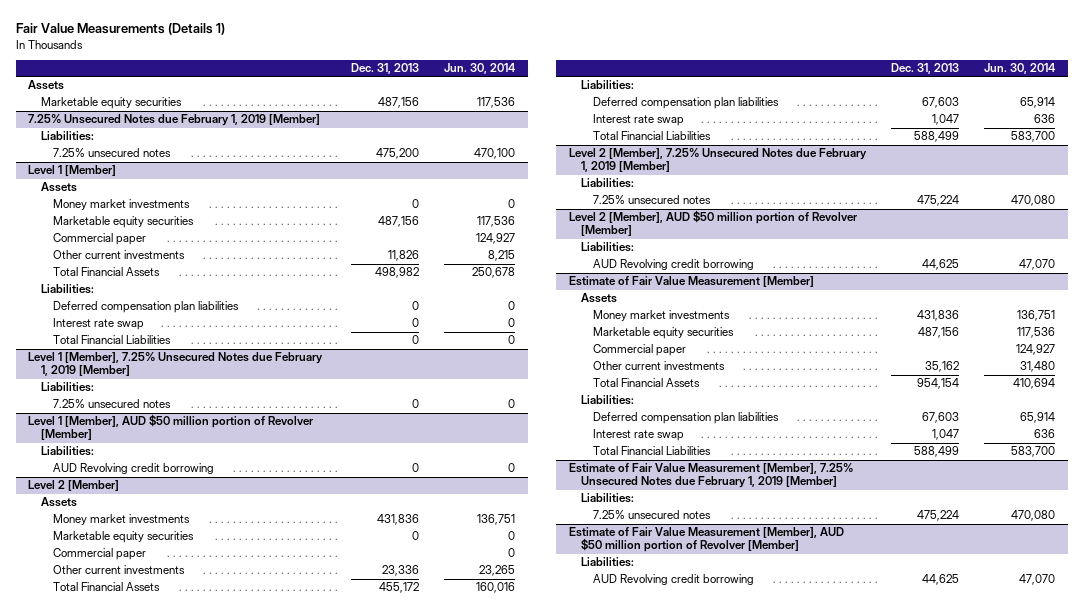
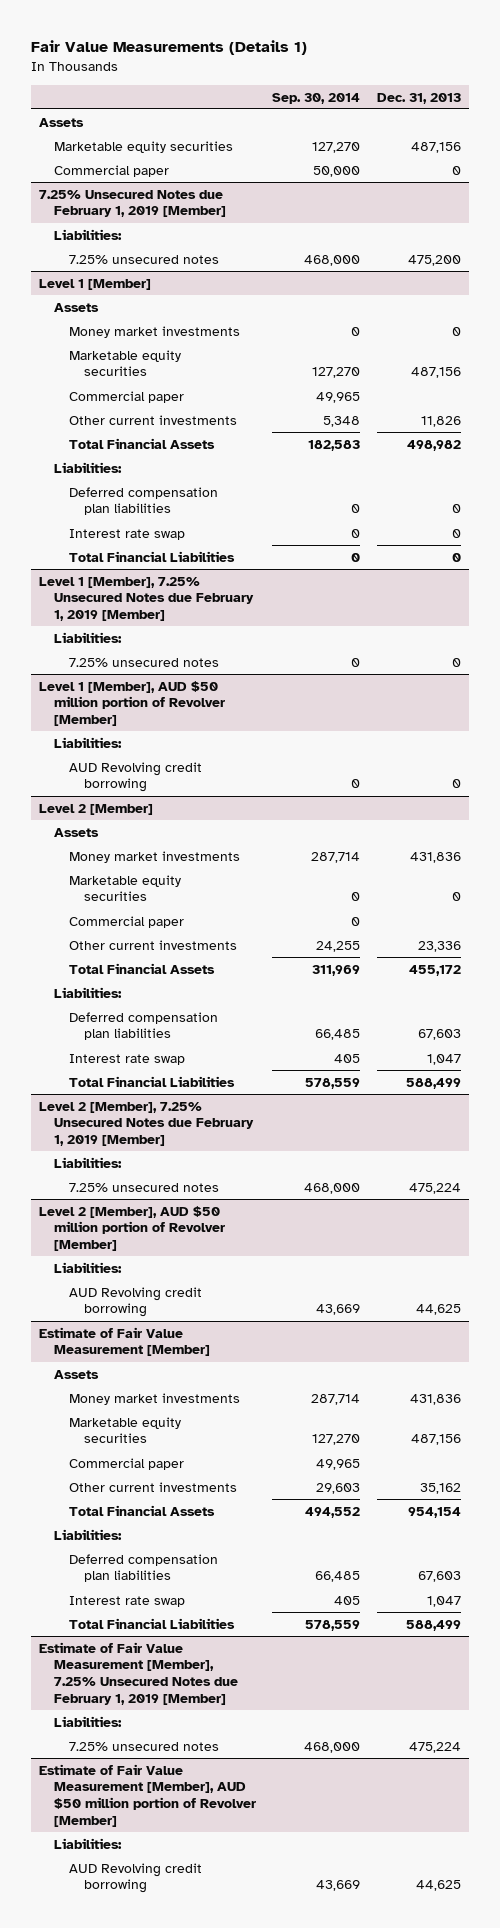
[444,63,517,75] Jun. 30, 2014 -> none
none -> [272,92,361,104] Sep. 30, 2014
none -> [54,164,170,177] Commercial paper

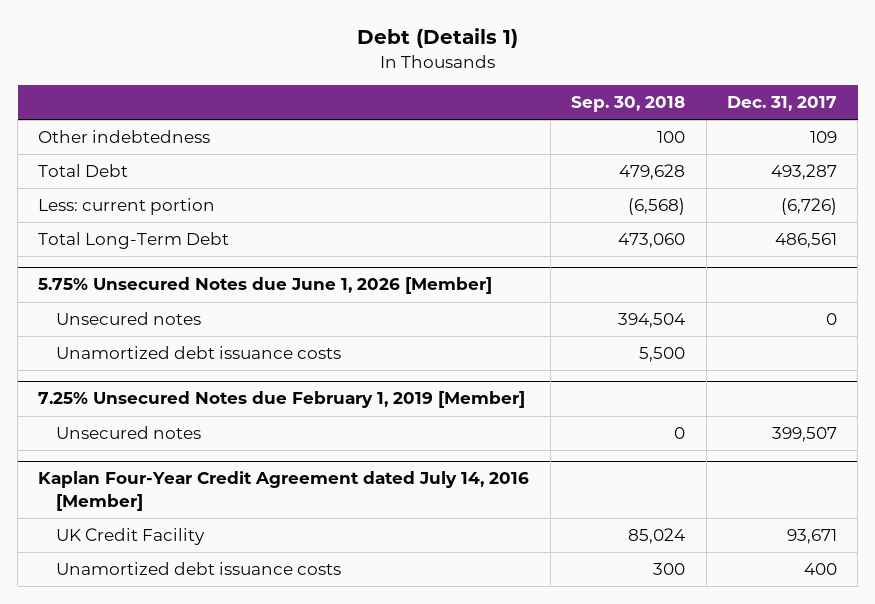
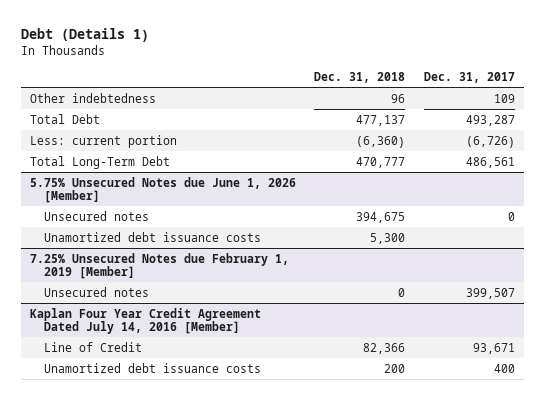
[571,96,686,113] Sep. 30, 2018 -> none
none -> [314,71,406,83] Dec. 31, 2018
[38,471,530,511] Kaplan Four-Year Credit Agreement dated July 14, 2016 [Member] -> [29,307,261,335] Kaplan Four Year Credit Agreement Dated July 14, 2016 [Member]
[55,528,205,546] UK Credit Facility -> [44,341,143,352] Line of Credit

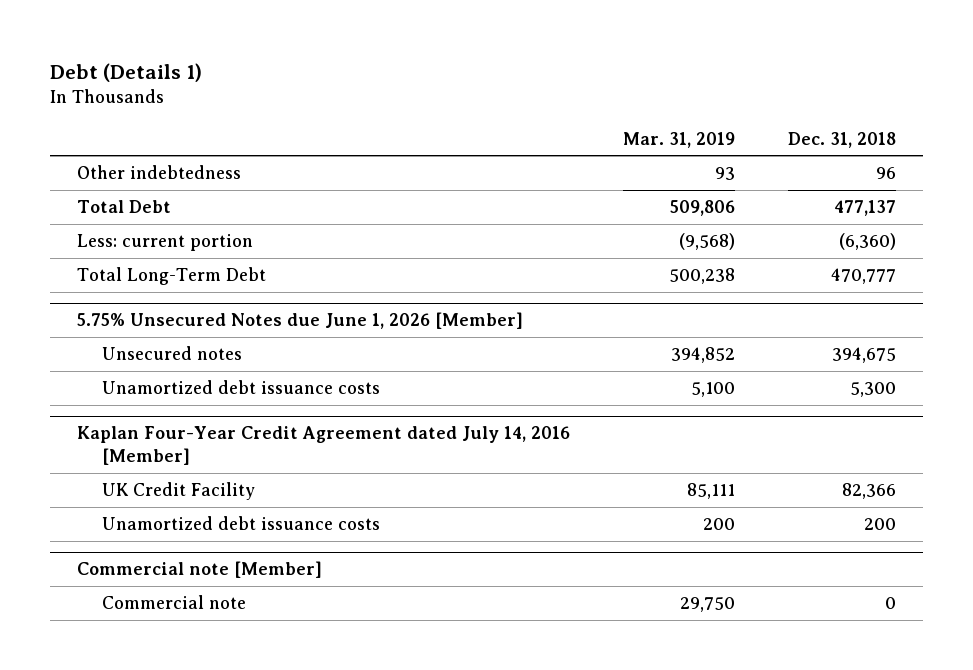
[423,71,515,83] Dec. 31, 2017 -> none
none -> [623,131,736,148] Mar. 31, 2019
[29,252,289,280] 7.25% Unsecured Notes due February 1, 2019 [Member] -> none
[44,286,150,297] Unsecured notes -> none
[29,307,261,335] Kaplan Four Year Credit Agreement Dated July 14, 2016 [Member] -> [76,426,570,466] Kaplan Four-Year Credit Agreement dated July 14, 2016 [Member]
[44,341,143,352] Line of Credit -> [101,482,255,501] UK Credit Facility
none -> [76,561,322,579] Commercial note [Member]
none -> [101,595,246,610] Commercial note

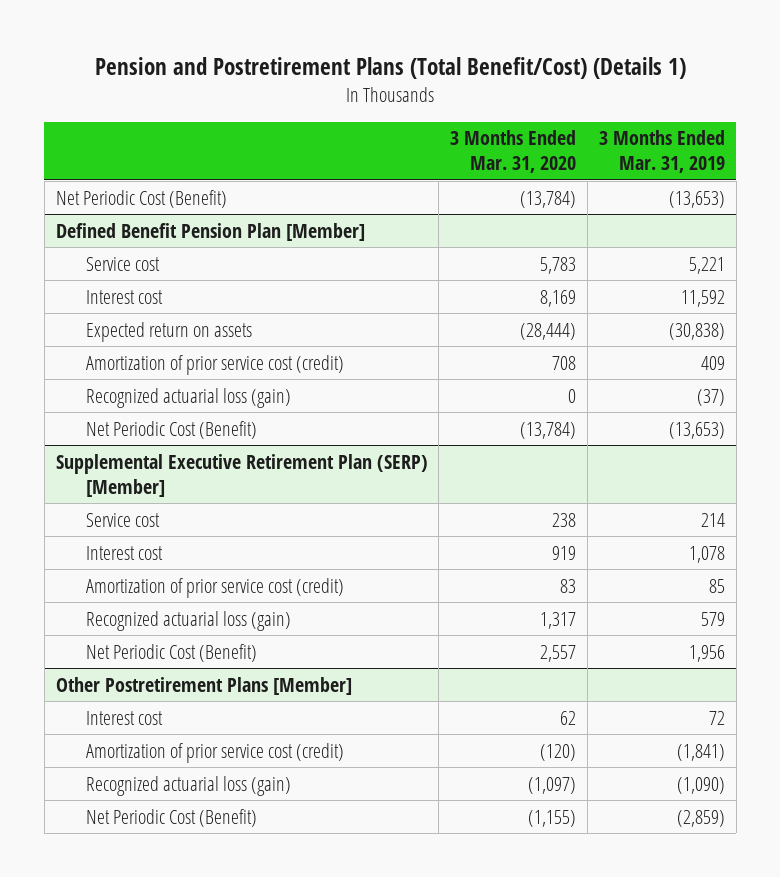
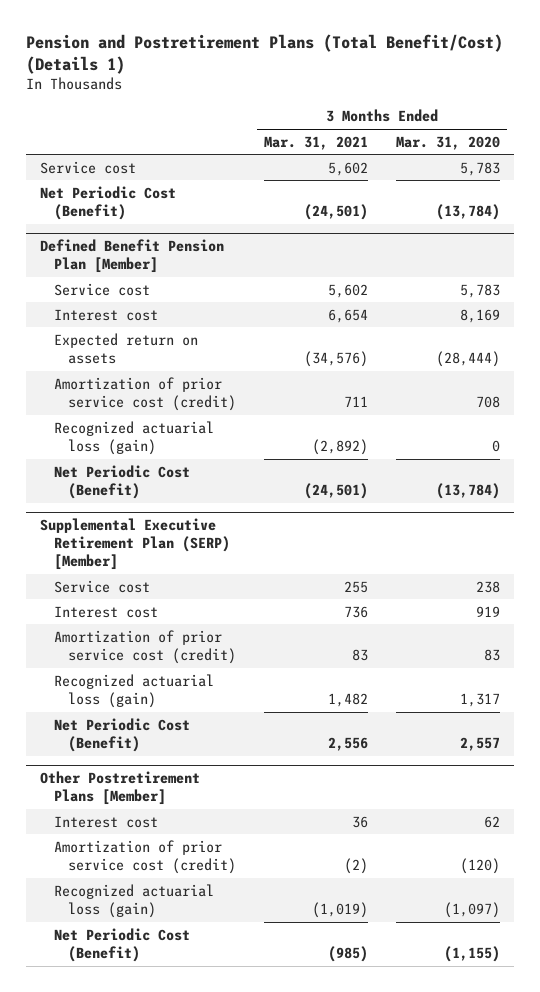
[598,130,725,174] 3 Months Ended Mar. 31, 2019 -> none
none -> [264,135,369,150] Mar. 31, 2021
none -> [39,160,136,174] Service cost

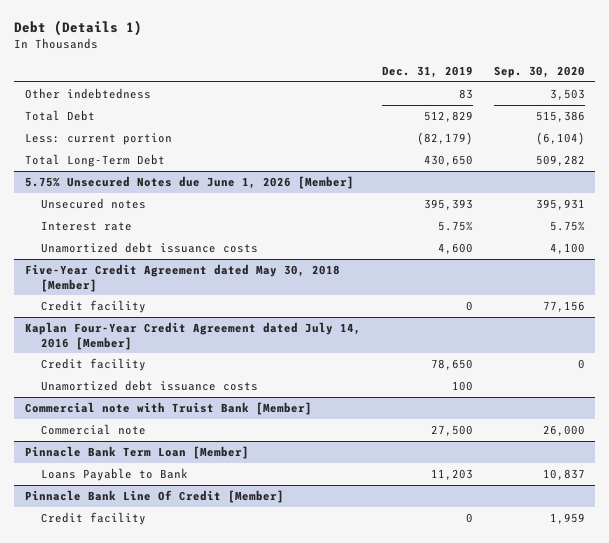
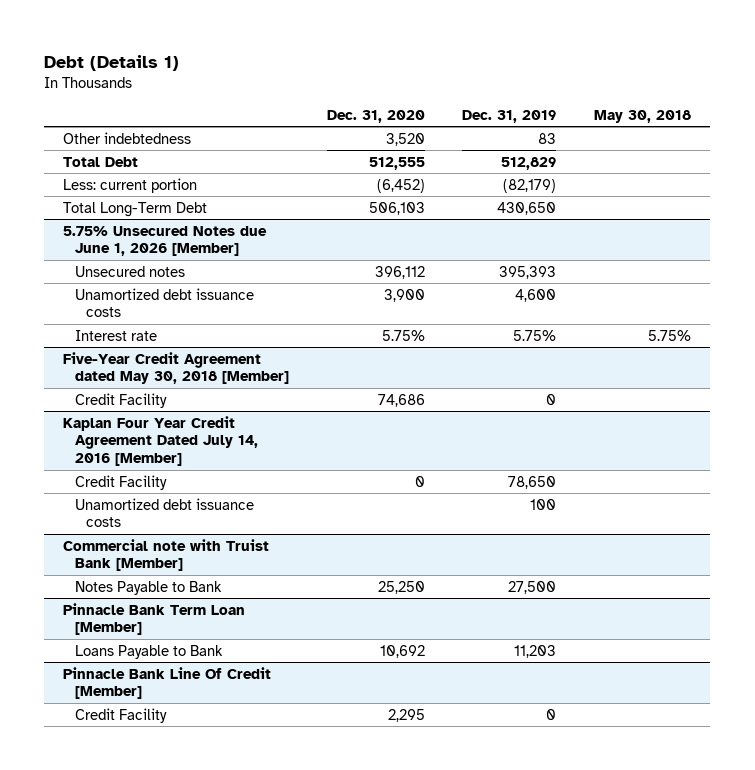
[493,66,585,79] Sep. 30, 2020 -> none
none -> [326,110,425,124] Dec. 31, 2020
none -> [594,110,692,124] May 30, 2018
[40,221,132,232] Interest rate -> [74,329,157,341] Interest rate
[40,300,146,314] Credit facility -> [74,392,167,408] Credit Facility
[24,322,361,350] Kaplan Four-Year Credit Agreement dated July 14, 2016 [Member] -> [63,415,258,467] Kaplan Four Year Credit Agreement Dated July 14, 2016 [Member]
[40,358,146,372] Credit facility -> [74,474,167,490] Credit Facility
[40,424,146,436] Commercial note -> [74,580,222,595] Notes Payable to Bank
[40,512,146,526] Credit facility -> [74,707,167,723] Credit Facility

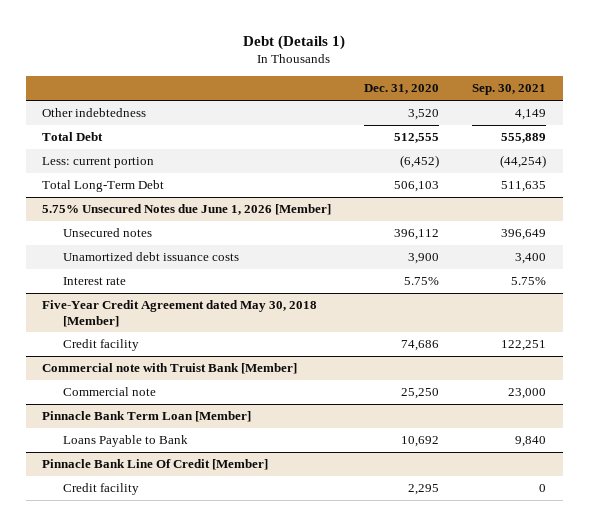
[462,110,557,124] Dec. 31, 2019 -> none
[594,110,692,124] May 30, 2018 -> none
none -> [472,84,547,96] Sep. 30, 2021
[63,415,258,467] Kaplan Four Year Credit Agreement Dated July 14, 2016 [Member] -> none
[74,474,167,490] Credit Facility -> none
[74,497,254,528] Unamortized debt issuance costs -> none
[74,392,167,408] Credit Facility -> [62,339,139,352] Credit facility
[74,580,222,595] Notes Payable to Bank -> [62,387,156,397] Commercial note
[74,707,167,723] Credit Facility -> [62,483,139,496] Credit facility

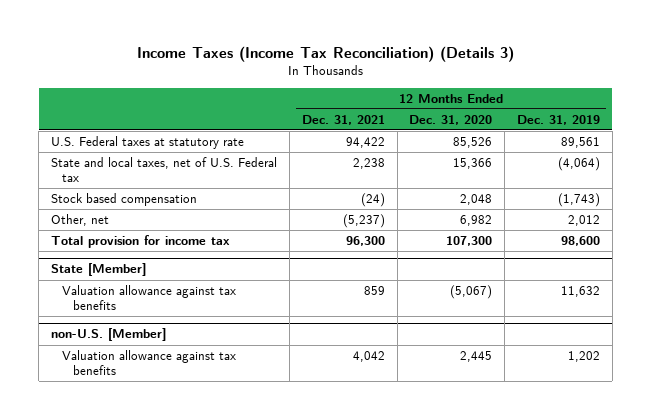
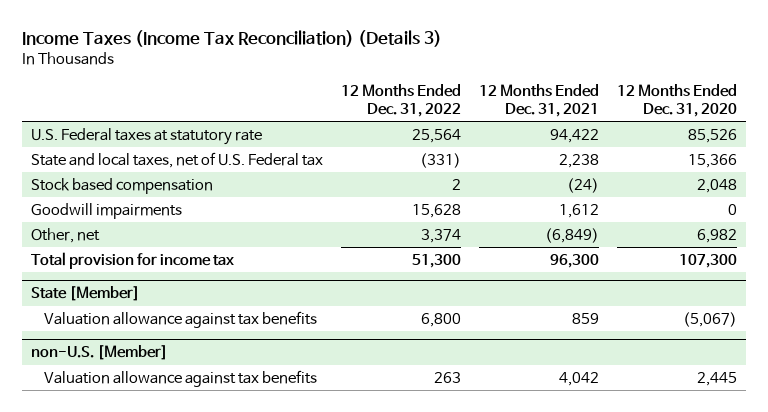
[516,114,600,125] Dec. 31, 2019 -> none
none -> [340,84,461,117] 12 Months Ended Dec. 31, 2022
none -> [30,202,182,219] Goodwill impairments
[342,213,385,228] (5,237) -> [544,227,599,243] (6,849)

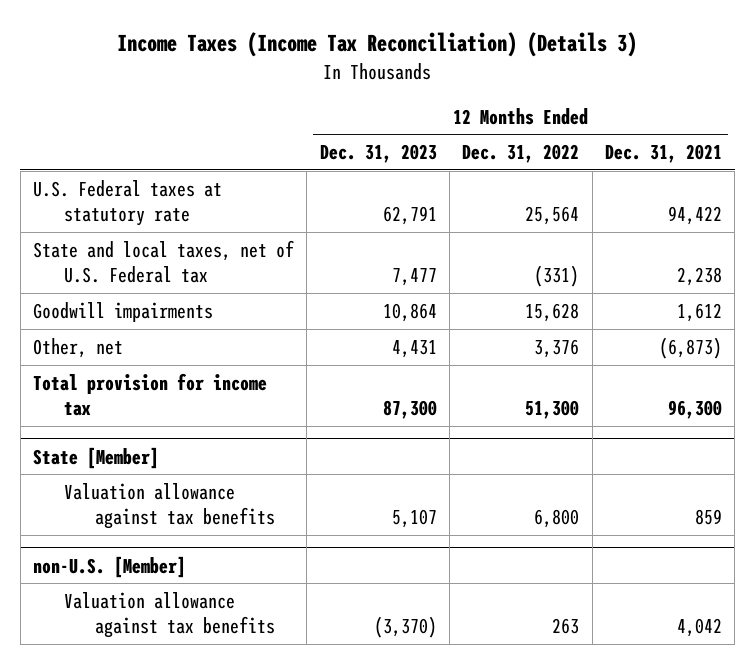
[616,84,737,117] 12 Months Ended Dec. 31, 2020 -> none
none -> [319,144,437,164] Dec. 31, 2023
[30,177,213,194] Stock based compensation -> none
[420,228,461,243] 3,374 -> [534,338,580,358] 3,376
[544,227,599,243] (6,849) -> [658,336,722,359] (6,873)

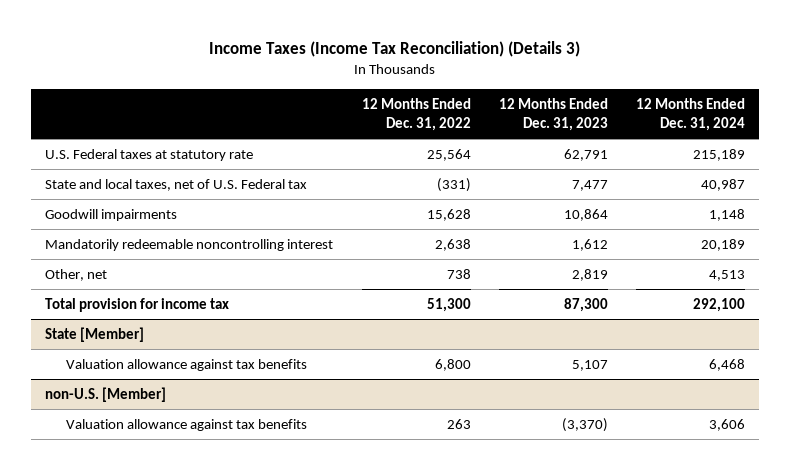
[604,144,722,164] Dec. 31, 2021 -> none
none -> [635,98,745,132] 12 Months Ended Dec. 31, 2024
none -> [45,239,334,252] Mandatorily redeemable noncontrolling interest
[391,339,437,358] 4,431 -> [571,269,608,282] 2,819
[534,338,580,358] 3,376 -> [446,269,471,280] 738

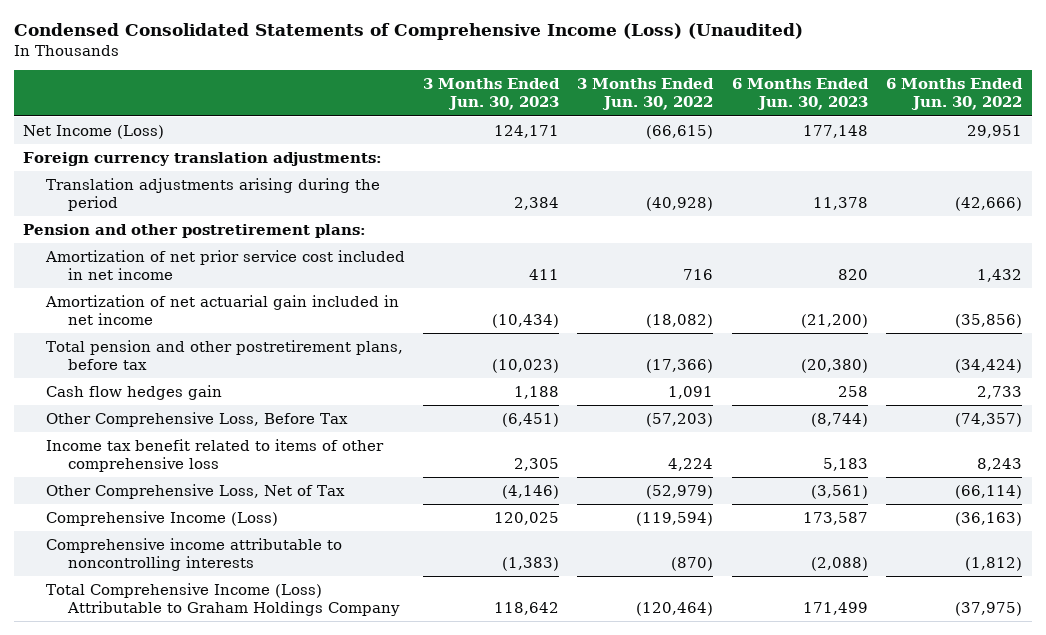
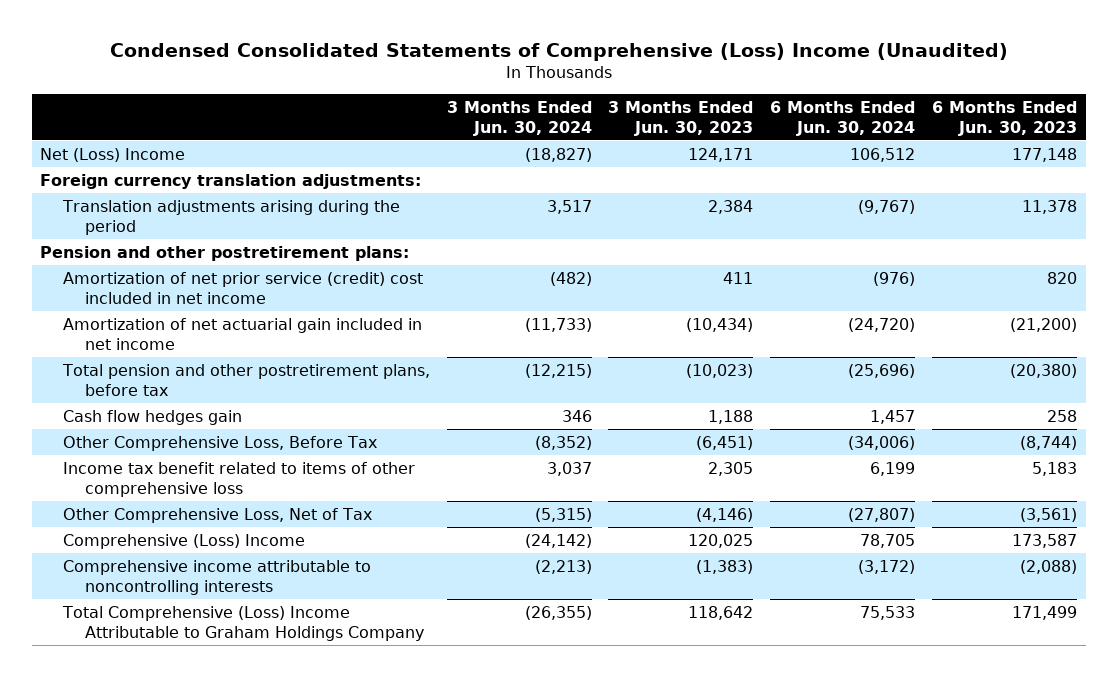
[14,23,804,41] Condensed Consolidated Statements of Comprehensive Income (Loss) (Unaudited) -> [109,42,1008,61] Condensed Consolidated Statements of Comprehensive (Loss) Income (Unaudited)
[577,78,715,111] 3 Months Ended Jun. 30, 2022 -> none
[886,78,1024,111] 6 Months Ended Jun. 30, 2022 -> none
none -> [446,100,592,136] 3 Months Ended Jun. 30, 2024
none -> [770,100,916,136] 6 Months Ended Jun. 30, 2024
[23,124,165,139] Net Income (Loss) -> [40,147,186,162] Net (Loss) Income
[44,249,405,280] Amortization of net prior service cost included in net income -> [62,271,423,304] Amortization of net prior service (credit) cost included in net income
[45,510,278,526] Comprehensive Income (Loss) -> [62,533,305,549] Comprehensive (Loss) Income
[45,582,400,616] Total Comprehensive Income (Loss) Attributable to Graham Holdings Company -> [61,605,425,641] Total Comprehensive (Loss) Income Attributable to Graham Holdings Company

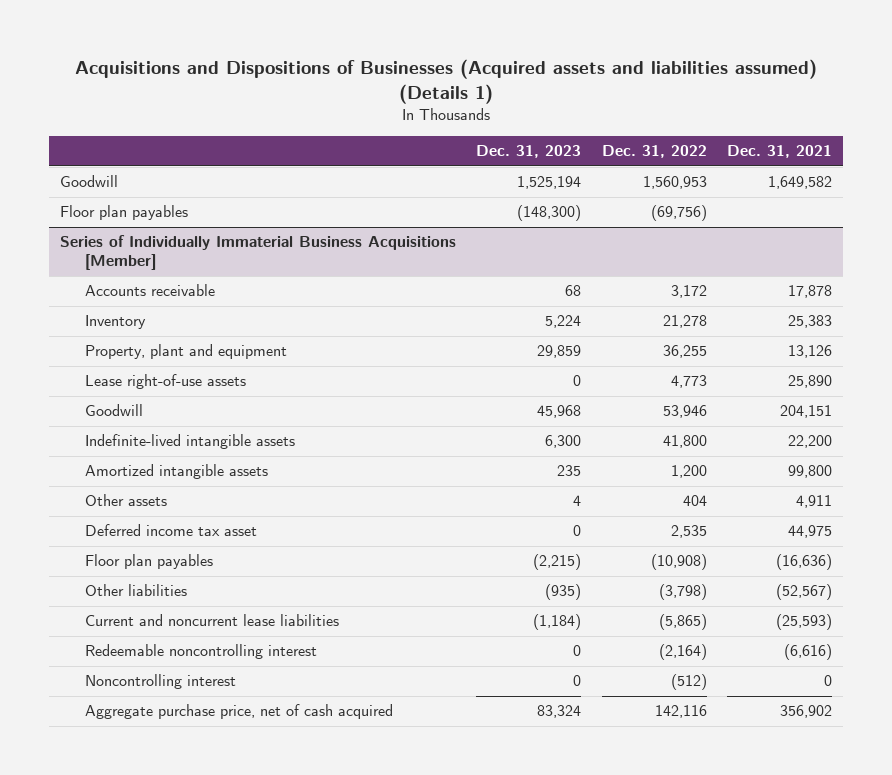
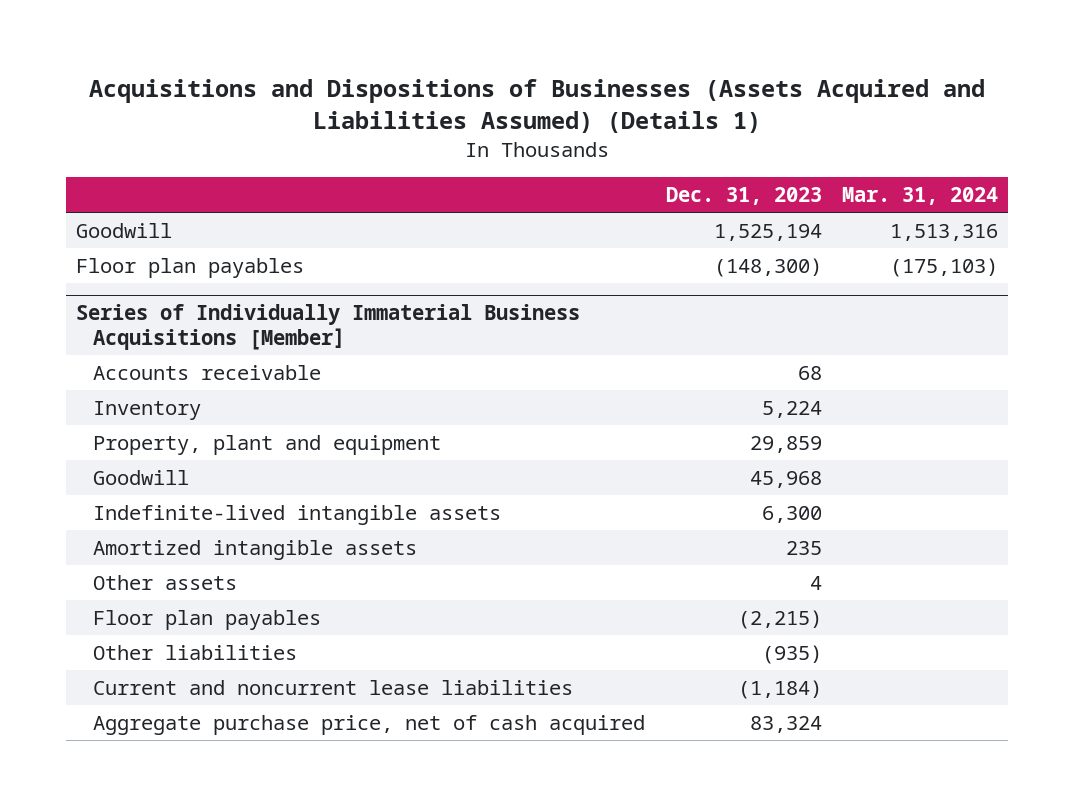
[74,58,817,104] Acquisitions and Dispositions of Businesses (Acquired assets and liabilities assumed) (Details 1) -> [89,79,986,134] Acquisitions and Dispositions of Businesses (Assets Acquired and Liabilities Assumed) (Details 1)
[601,145,707,159] Dec. 31, 2022 -> none
[727,145,833,159] Dec. 31, 2021 -> none
none -> [842,186,999,205] Mar. 31, 2024
[84,374,246,390] Lease right-of-use assets -> none
[84,524,257,537] Deferred income tax asset -> none
[84,644,317,660] Redeemable noncontrolling interest -> none
[84,674,236,690] Noncontrolling interest -> none

